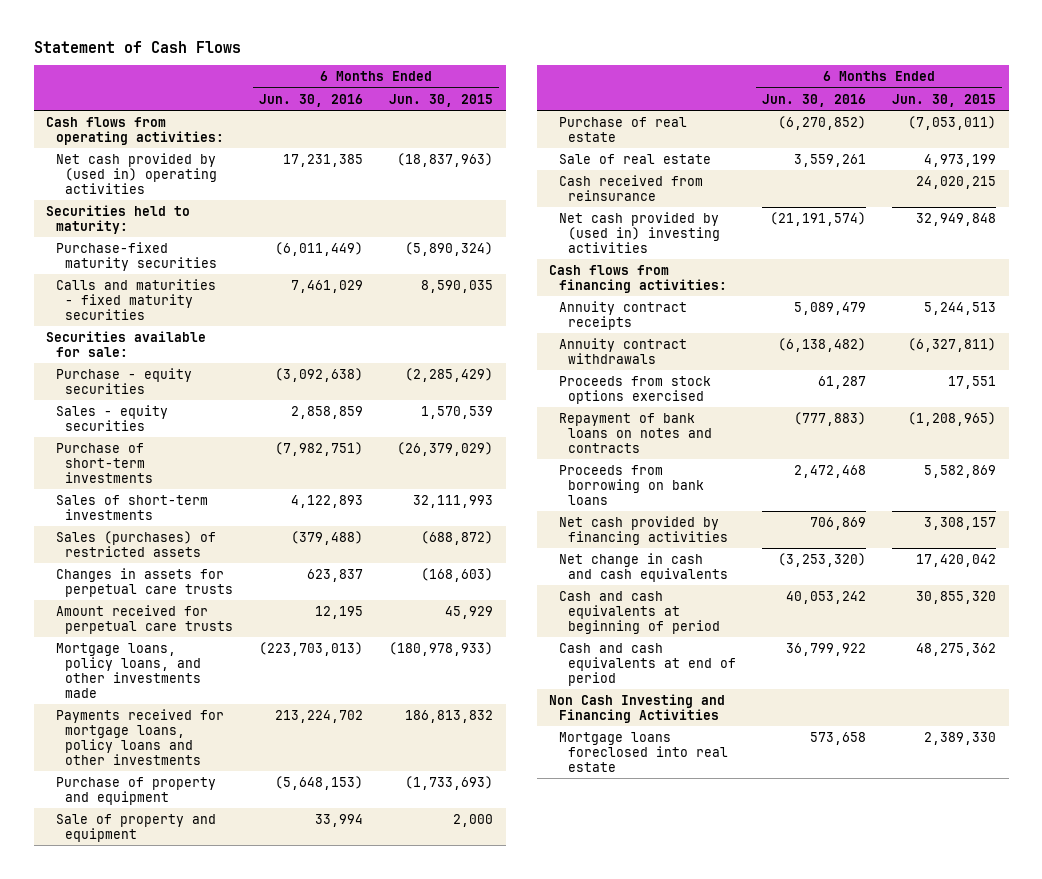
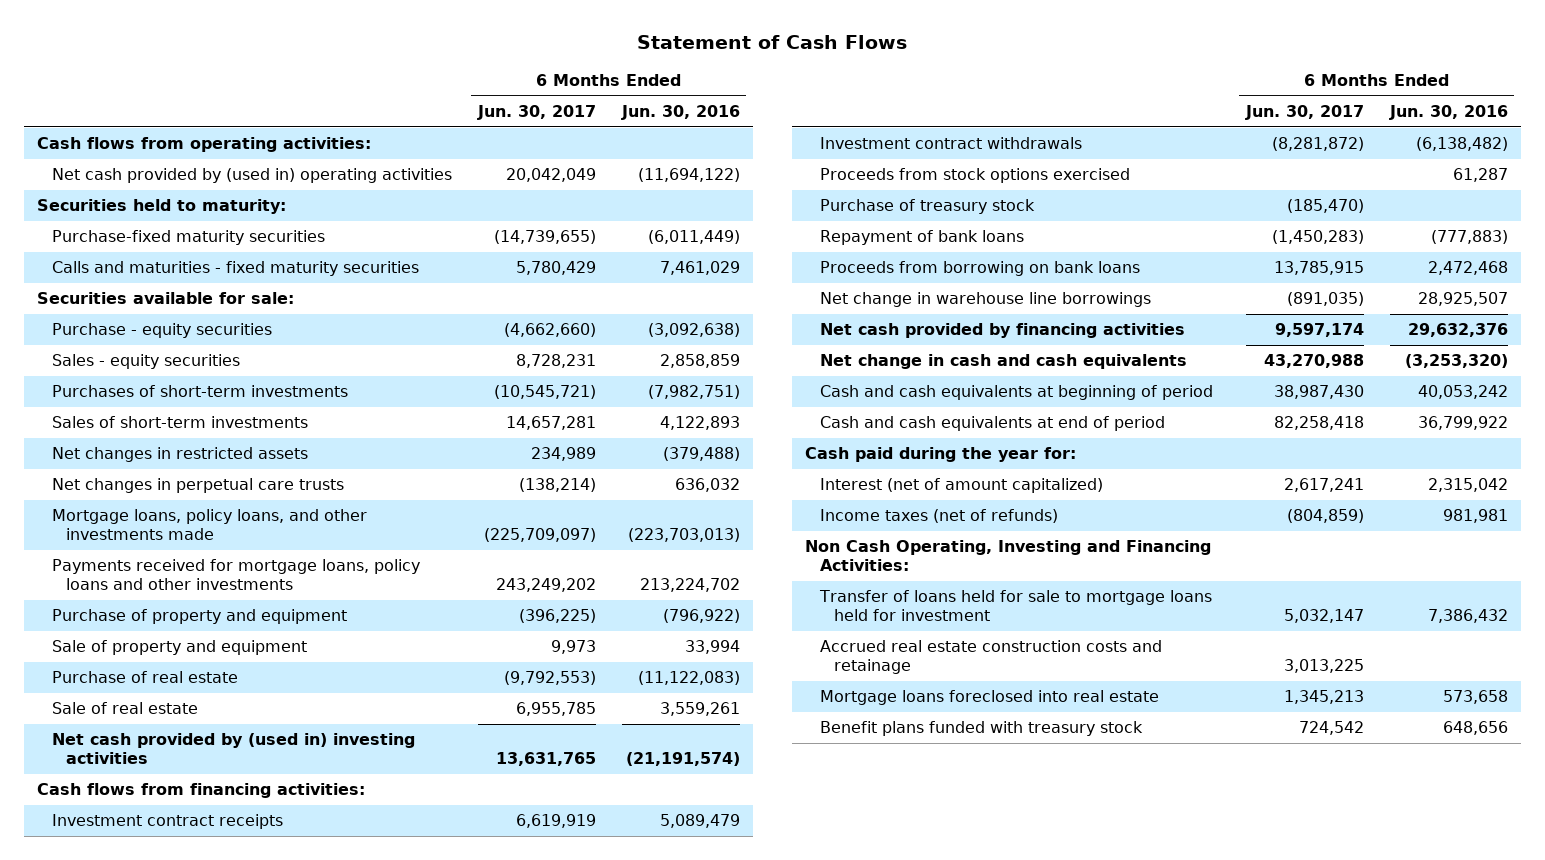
[388,93,493,107] Jun. 30, 2015 -> none
none -> [476,105,596,121] Jun. 30, 2017
[283,153,364,167] 17,231,385 -> [637,168,740,183] (11,694,122)
[55,442,154,483] Purchase of short-term investments -> [51,385,348,398] Purchases of short-term investments
[55,604,234,634] Amount received for perpetual care trusts -> none
[55,530,216,557] Sales (purchases) of restricted assets -> [51,447,308,463] Net changes in restricted assets
[55,567,234,597] Changes in assets for perpetual care trusts -> [51,478,344,494] Net changes in perpetual care trusts
[307,568,364,582] 623,837 -> [674,478,740,493] 636,032
[275,775,364,790] (5,648,153) -> [662,609,740,624] (796,922)
[778,115,867,130] (6,270,852) -> [637,671,740,686] (11,122,083)
[558,174,703,201] Cash received from reinsurance -> none
[558,300,687,330] Annuity contract receipts -> [51,814,283,830] Investment contract receipts
[558,337,687,364] Annuity contract withdrawals -> [819,137,1082,150] Investment contract withdrawals
none -> [819,199,1035,215] Purchase of treasury stock
[558,412,713,453] Repayment of bank loans on notes and contracts -> [819,230,1024,246] Repayment of bank loans
none -> [819,292,1151,308] Net change in warehouse line borrowings
[810,516,867,530] 706,869 -> [1407,323,1508,338] 29,632,376
none -> [805,447,1077,463] Cash paid during the year for:
none -> [819,478,1103,494] Interest (net of amount capitalized)
none -> [819,509,1058,524] Income taxes (net of refunds)
[549,693,726,723] Non Cash Investing and Financing Activities -> [805,540,1212,572] Non Cash Operating, Investing and Financing Activities:
none -> [818,590,1212,622] Transfer of loans held for sale to mortgage loans held for investment
none -> [819,640,1162,675] Accrued real estate construction costs and retainage
none -> [819,721,1143,737] Benefit plans funded with treasury stock

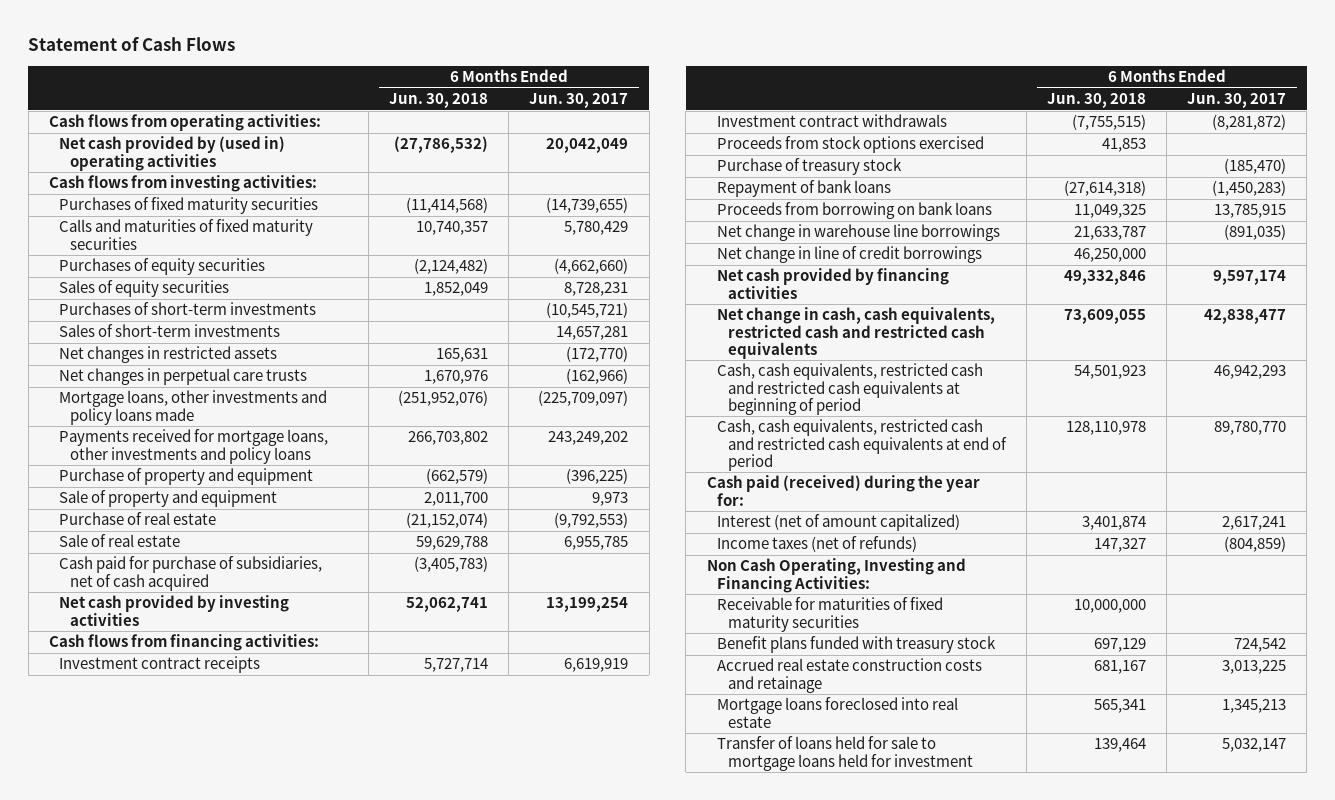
[620,105,740,121] Jun. 30, 2016 -> none
none -> [389,93,489,109] Jun. 30, 2018
[37,199,287,215] Securities held to maturity: -> none
[37,292,295,305] Securities available for sale: -> none
none -> [48,175,317,193] Cash flows from investing activities:
[51,230,325,246] Purchase-fixed maturity securities -> [59,197,319,215] Purchases of fixed maturity securities
[51,261,419,277] Calls and maturities - fixed maturity securities -> [59,219,314,250] Calls and maturities of fixed maturity securities
[51,323,272,339] Purchase - equity securities -> [59,258,266,276] Purchases of equity securities
[51,354,240,370] Sales - equity securities -> [59,280,230,298] Sales of equity securities
[530,447,596,462] 234,989 -> [566,346,629,363] (172,770)
[518,478,596,493] (138,214) -> [566,368,629,385] (162,966)
[51,509,367,541] Mortgage loans, policy loans, and other investments made -> [59,390,328,425] Mortgage loans, other investments and policy loans made
[51,559,420,591] Payments received for mortgage loans, policy loans and other investments -> [59,429,329,464] Payments received for mortgage loans, other investments and policy loans
none -> [59,556,323,591] Cash paid for purchase of subsidiaries, net of cash acquired
[51,733,415,765] Net cash provided by (used in) investing activities -> [59,595,290,626] Net cash provided by investing activities
[495,752,596,767] 13,631,765 -> [546,597,629,613] 13,199,254
none -> [717,246,983,264] Net change in line of credit borrowings
[819,354,1187,370] Net change in cash and cash equivalents -> [717,307,996,359] Net change in cash, cash equivalents, restricted cash and restricted cash equivalents
[1263,354,1364,369] 43,270,988 -> [1204,309,1287,325] 42,838,477
[819,385,1213,401] Cash and cash equivalents at beginning of period -> [717,363,984,415] Cash, cash equivalents, restricted cash and restricted cash equivalents at beginning of period
[1273,385,1364,400] 38,987,430 -> [1214,365,1287,380] 46,942,293
[819,416,1165,432] Cash and cash equivalents at end of period -> [717,419,1007,471] Cash, cash equivalents, restricted cash and restricted cash equivalents at end of period
[1273,416,1364,431] 82,258,418 -> [1214,421,1287,436] 89,780,770
[805,447,1077,463] Cash paid during the year for: -> [706,475,980,506] Cash paid (received) during the year for:
none -> [717,597,944,632] Receivable for maturities of fixed maturity securities
[819,721,1143,737] Benefit plans funded with treasury stock -> [717,636,997,654] Benefit plans funded with treasury stock
[818,590,1212,622] Transfer of loans held for sale to mortgage loans held for investment -> [717,736,973,771] Transfer of loans held for sale to mortgage loans held for investment

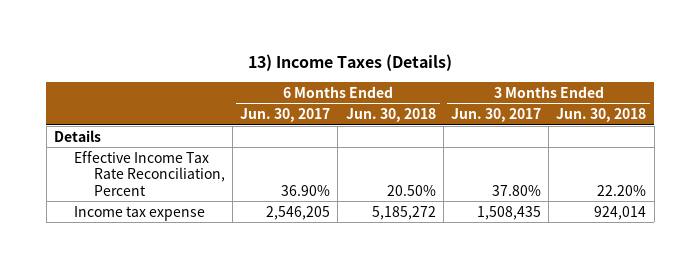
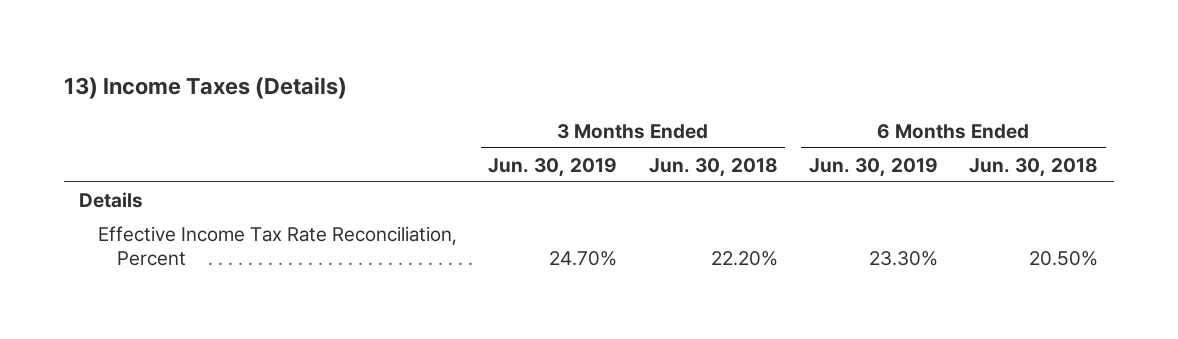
[240,107,331,122] Jun. 30, 2017 -> none
[451,107,542,122] Jun. 30, 2017 -> none
none -> [488,157,618,177] Jun. 30, 2019
none -> [808,157,938,177] Jun. 30, 2019
[73,205,205,221] Income tax expense -> none

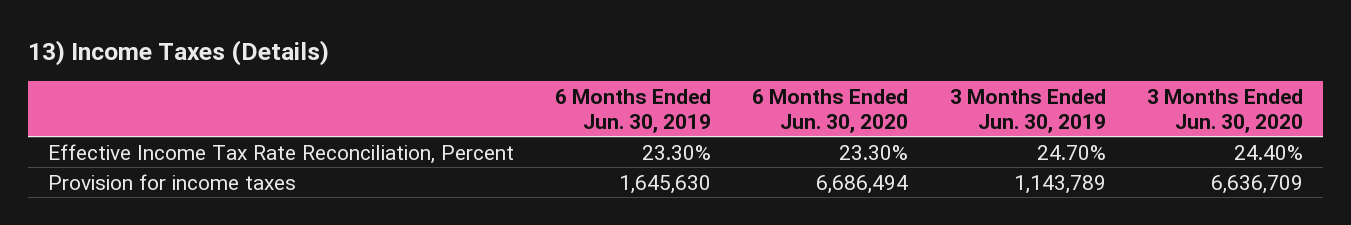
[648,157,778,177] Jun. 30, 2018 -> none
[969,157,1099,177] Jun. 30, 2018 -> none
none -> [752,88,909,133] 6 Months Ended Jun. 30, 2020
none -> [1146,88,1303,133] 3 Months Ended Jun. 30, 2020
[79,191,144,208] Details -> none
none -> [48,173,297,190] Provision for income taxes

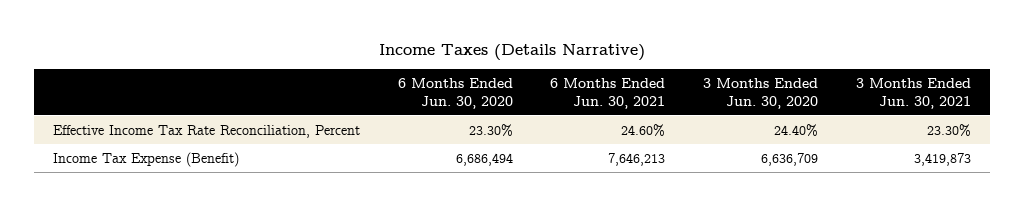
[27,40,329,67] 13) Income Taxes (Details) -> [378,44,645,62] Income Taxes (Details Narrative)
[555,88,712,133] 6 Months Ended Jun. 30, 2019 -> none
[949,88,1106,133] 3 Months Ended Jun. 30, 2019 -> none
none -> [550,78,666,109] 6 Months Ended Jun. 30, 2021
none -> [856,78,972,109] 3 Months Ended Jun. 30, 2021
[48,173,297,190] Provision for income taxes -> [52,151,239,167] Income Tax Expense (Benefit)

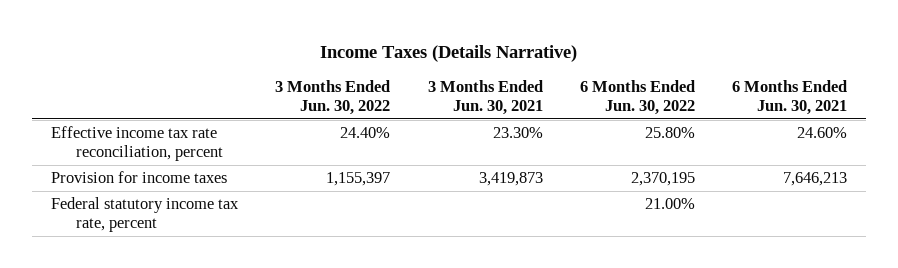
[397,78,513,109] 6 Months Ended Jun. 30, 2020 -> none
[703,78,819,109] 3 Months Ended Jun. 30, 2020 -> none
none -> [275,80,391,116] 3 Months Ended Jun. 30, 2022
none -> [579,80,695,116] 6 Months Ended Jun. 30, 2022
[52,124,360,138] Effective Income Tax Rate Reconciliation, Percent -> [51,126,223,162] Effective income tax rate reconciliation, percent
[52,151,239,167] Income Tax Expense (Benefit) -> [51,171,228,184] Provision for income taxes
none -> [51,197,240,233] Federal statutory income tax rate, percent

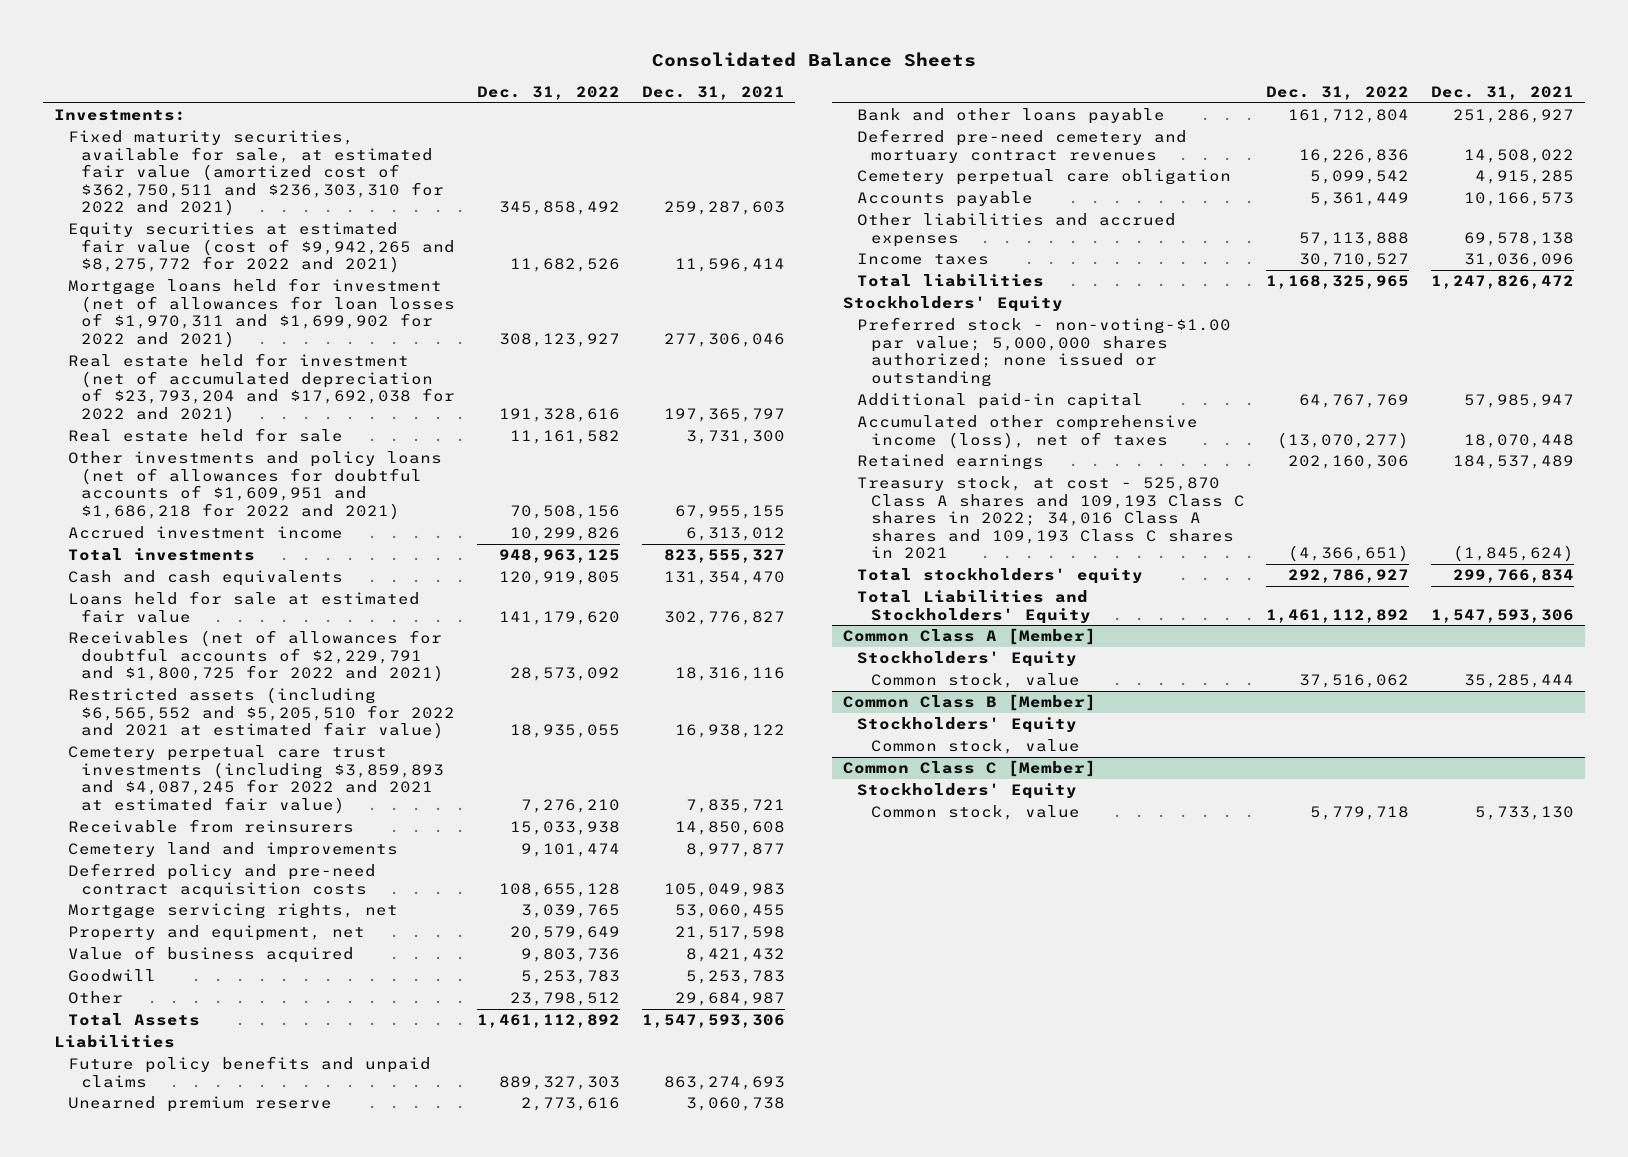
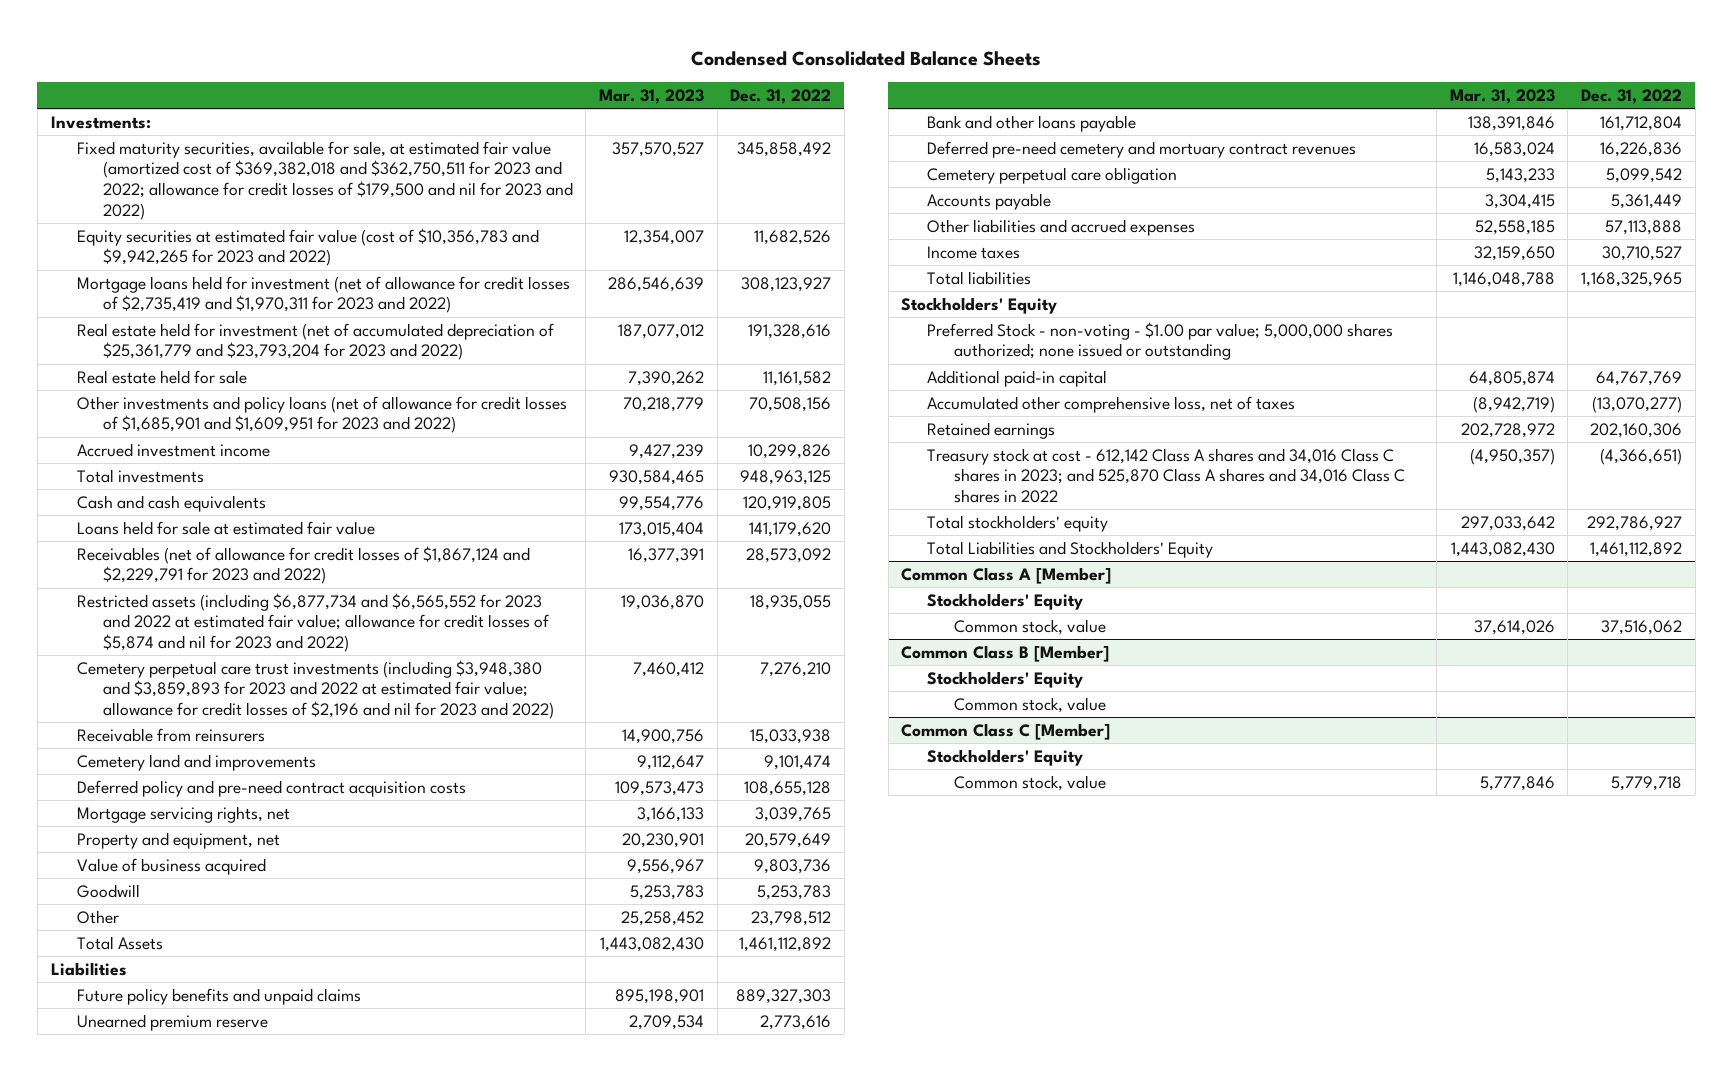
[651,52,976,68] Consolidated Balance Sheets -> [691,50,1042,66] Condensed Consolidated Balance Sheets
[641,85,785,100] Dec. 31, 2021 -> none
none -> [599,89,705,105] Mar. 31, 2023
[67,130,445,217] Fixed maturity securities, available for sale, at estimated fair value (amortized cost of $362,750,511 and $236,303,310 for 2022 and 2021) -> [76,140,573,220] Fixed maturity securities, available for sale, at estimated fair value (amortized cost of $369,382,018 and $362,750,511 for 2023 and 2022; allowance for credit losses of $179,500 and nil for 2023 and 2022)
[67,222,456,274] Equity securities at estimated fair value (cost of $9,942,265 and $8,275,772 for 2022 and 2021) -> [76,227,539,267] Equity securities at estimated fair value (cost of $10,356,783 and $9,942,265 for 2023 and 2022)
[67,278,456,348] Mortgage loans held for investment (net of allowances for loan losses of $1,970,311 and $1,699,902 for 2022 and 2021) -> [76,275,570,314] Mortgage loans held for investment (net of allowance for credit losses of $2,735,419 and $1,970,311 for 2023 and 2022)
[67,353,456,423] Real estate held for investment (net of accumulated depreciation of $23,793,204 and $17,692,038 for 2022 and 2021) -> [76,322,554,361] Real estate held for investment (net of accumulated depreciation of $25,361,779 and $23,793,204 for 2023 and 2022)
[67,451,442,520] Other investments and policy loans (net of allowances for doubtful accounts of $1,609,951 and $1,686,218 for 2022 and 2021) -> [76,395,567,434] Other investments and policy loans (net of allowance for credit losses of $1,685,901 and $1,609,951 for 2023 and 2022)
[67,630,445,683] Receivables (net of allowances for doubtful accounts of $2,229,791 and $1,800,725 for 2022 and 2021) -> [76,545,530,585] Receivables (net of allowance for credit losses of $1,867,124 and $2,229,791 for 2023 and 2022)
[67,687,456,740] Restricted assets (including $6,565,552 and $5,205,510 for 2022 and 2021 at estimated fair value) -> [76,592,549,652] Restricted assets (including $6,877,734 and $6,565,552 for 2023 and 2022 at estimated fair value; allowance for credit losses of $5,874 and nil for 2023 and 2022)
[67,745,445,814] Cemetery perpetual care trust investments (including $3,859,893 and $4,087,245 for 2022 and 2021 at estimated fair value) -> [76,659,554,719] Cemetery perpetual care trust investments (including $3,948,380 and $3,859,893 for 2023 and 2022 at estimated fair value; allowance for credit losses of $2,196 and nil for 2023 and 2022)
[856,317,1231,387] Preferred stock - non-voting-$1.00 par value; 5,000,000 shares authorized; none issued or outstanding -> [927,321,1394,361] Preferred Stock - non-voting - $1.00 par value; 5,000,000 shares authorized; none issued or outstanding
[856,415,1198,449] Accumulated other comprehensive income (loss), net of taxes -> [927,395,1296,413] Accumulated other comprehensive loss, net of taxes
[856,476,1245,560] Treasury stock, at cost - 525,870 Class A shares and 109,193 Class C shares in 2022; 34,016 Class A shares and 109,193 Class C shares in 2021 -> [927,447,1405,503] Treasury stock at cost - 612,142 Class A shares and 34,016 Class C shares in 2023; and 525,870 Class A shares and 34,016 Class C shares in 2022

